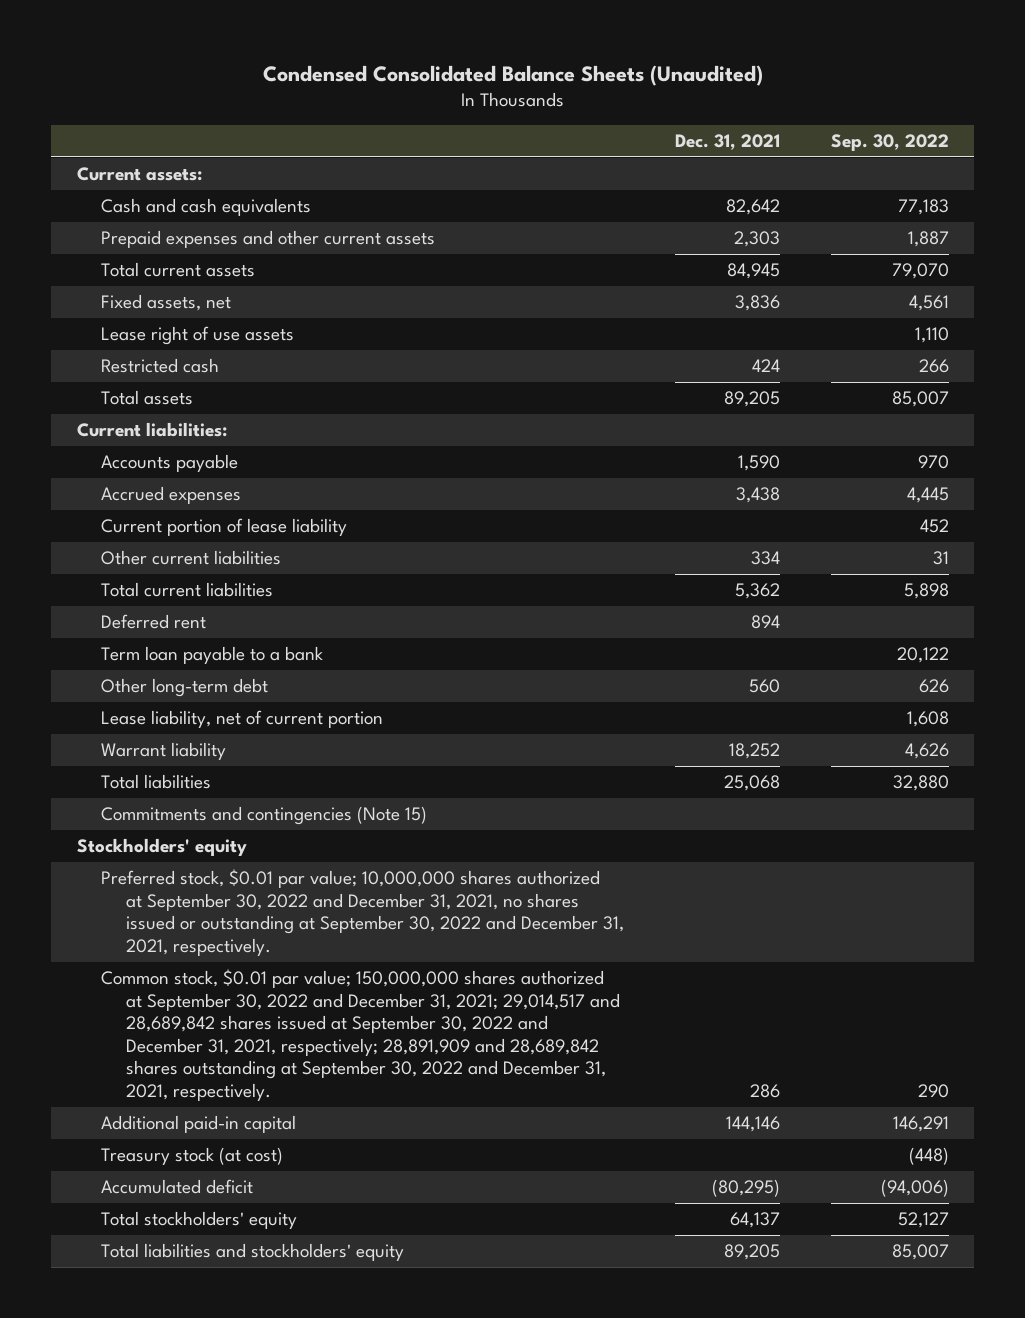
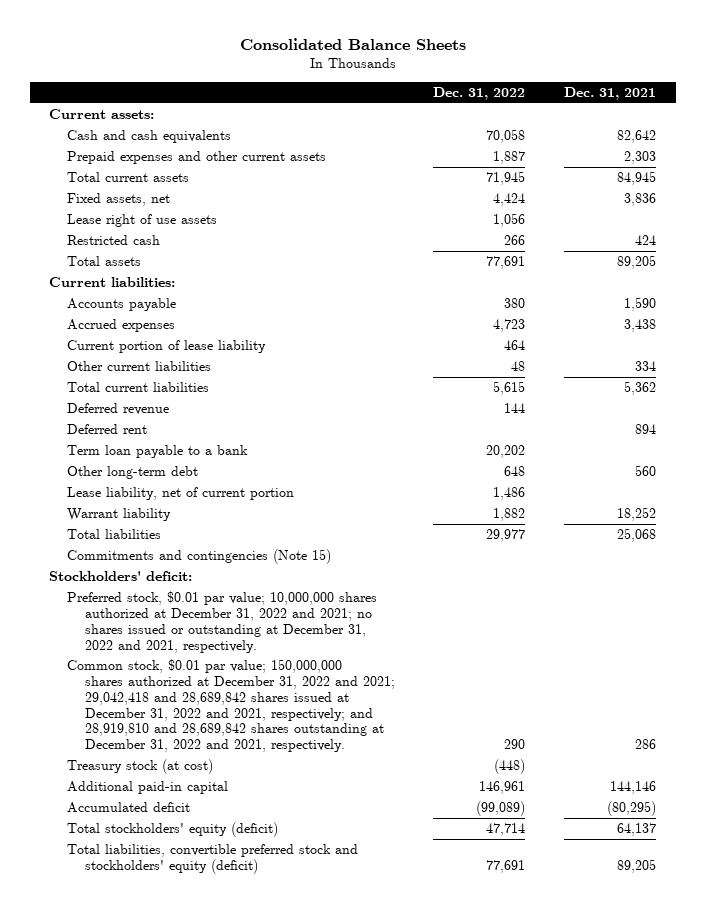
[262,64,763,86] Condensed Consolidated Balance Sheets (Unaudited) -> [239,38,466,51] Consolidated Balance Sheets
[830,134,949,152] Sep. 30, 2022 -> none
none -> [433,86,526,100] Dec. 31, 2022
none -> [66,403,169,416] Deferred revenue
[76,838,247,857] Stockholders' equity -> [48,571,192,582] Stockholders' deficit:
[101,869,625,956] Preferred stock, $0.01 par value; 10,000,000 shares authorized at September 30, 2022 and December 31, 2021, no shares issued or outstanding at September 30, 2022 and December 31, 2021, respectively. -> [66,591,377,653] Preferred stock, $0.01 par value; 10,000,000 shares authorized at December 31, 2022 and 2021; no shares issued or outstanding at December 31, 2022 and 2021, respectively.
[101,969,621,1102] Common stock, $0.01 par value; 150,000,000 shares authorized at September 30, 2022 and December 31, 2021; 29,014,517 and 28,689,842 shares issued at September 30, 2022 and December 31, 2021, respectively; 28,891,909 and 28,689,842 shares outstanding at September 30, 2022 and December 31, 2021, respectively. -> [66,659,395,753] Common stock, $0.01 par value; 150,000,000 shares authorized at December 31, 2022 and 2021; 29,042,418 and 28,689,842 shares issued at December 31, 2022 and 2021, respectively; and 28,919,810 and 28,689,842 shares outstanding at December 31, 2022 and 2021, respectively.
[101,1115,297,1134] Additional paid-in capital -> [66,781,228,795] Additional paid-in capital
[101,1211,298,1230] Total stockholders' equity -> [66,822,278,838] Total stockholders' equity (deficit)
[101,1243,405,1262] Total liabilities and stockholders' equity -> [66,844,358,874] Total liabilities, convertible preferred stock and stockholders' equity (deficit)

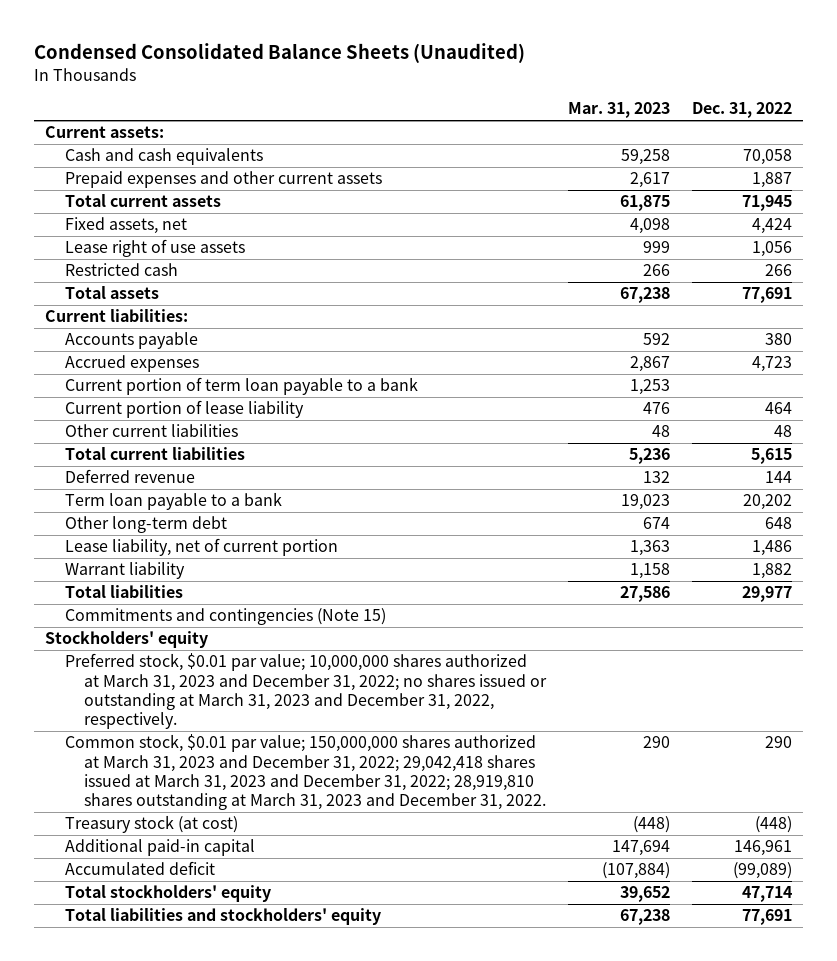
[239,38,466,51] Consolidated Balance Sheets -> [34,43,526,64] Condensed Consolidated Balance Sheets (Unaudited)
[564,86,657,100] Dec. 31, 2021 -> none
none -> [567,102,670,119] Mar. 31, 2023
none -> [64,377,418,396] Current portion of term loan payable to a bank
[66,424,147,435] Deferred rent -> none
[48,571,192,582] Stockholders' deficit: -> [45,631,209,649] Stockholders' equity
[66,591,377,653] Preferred stock, $0.01 par value; 10,000,000 shares authorized at December 31, 2022 and 2021; no shares issued or outstanding at December 31, 2022 and 2021, respectively. -> [64,653,547,729] Preferred stock, $0.01 par value; 10,000,000 shares authorized at March 31, 2023 and December 31, 2022; no shares issued or outstanding at March 31, 2023 and December 31, 2022, respectively.
[66,659,395,753] Common stock, $0.01 par value; 150,000,000 shares authorized at December 31, 2022 and 2021; 29,042,418 and 28,689,842 shares issued at December 31, 2022 and 2021, respectively; and 28,919,810 and 28,689,842 shares outstanding at December 31, 2022 and 2021, respectively. -> [64,734,546,810] Common stock, $0.01 par value; 150,000,000 shares authorized at March 31, 2023 and December 31, 2022; 29,042,418 shares issued at March 31, 2023 and December 31, 2022; 28,919,810 shares outstanding at March 31, 2023 and December 31, 2022.
[66,822,278,838] Total stockholders' equity (deficit) -> [64,885,271,903] Total stockholders' equity
[66,844,358,874] Total liabilities, convertible preferred stock and stockholders' equity (deficit) -> [64,908,381,926] Total liabilities and stockholders' equity

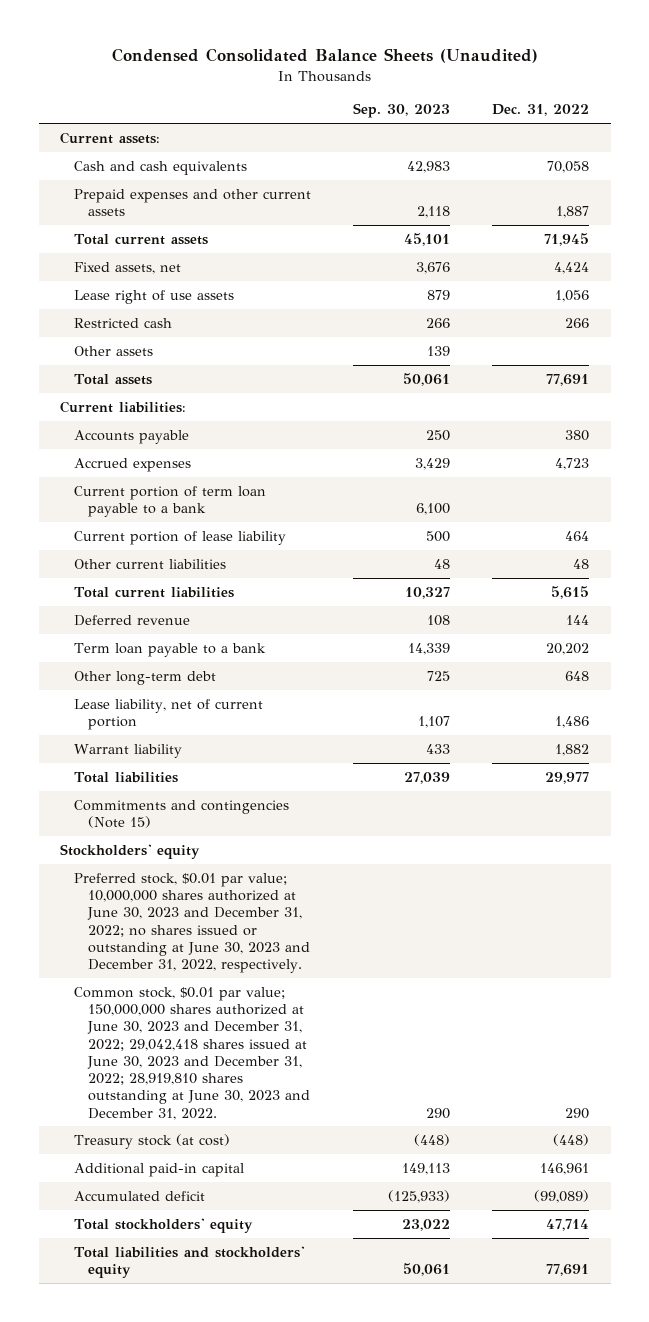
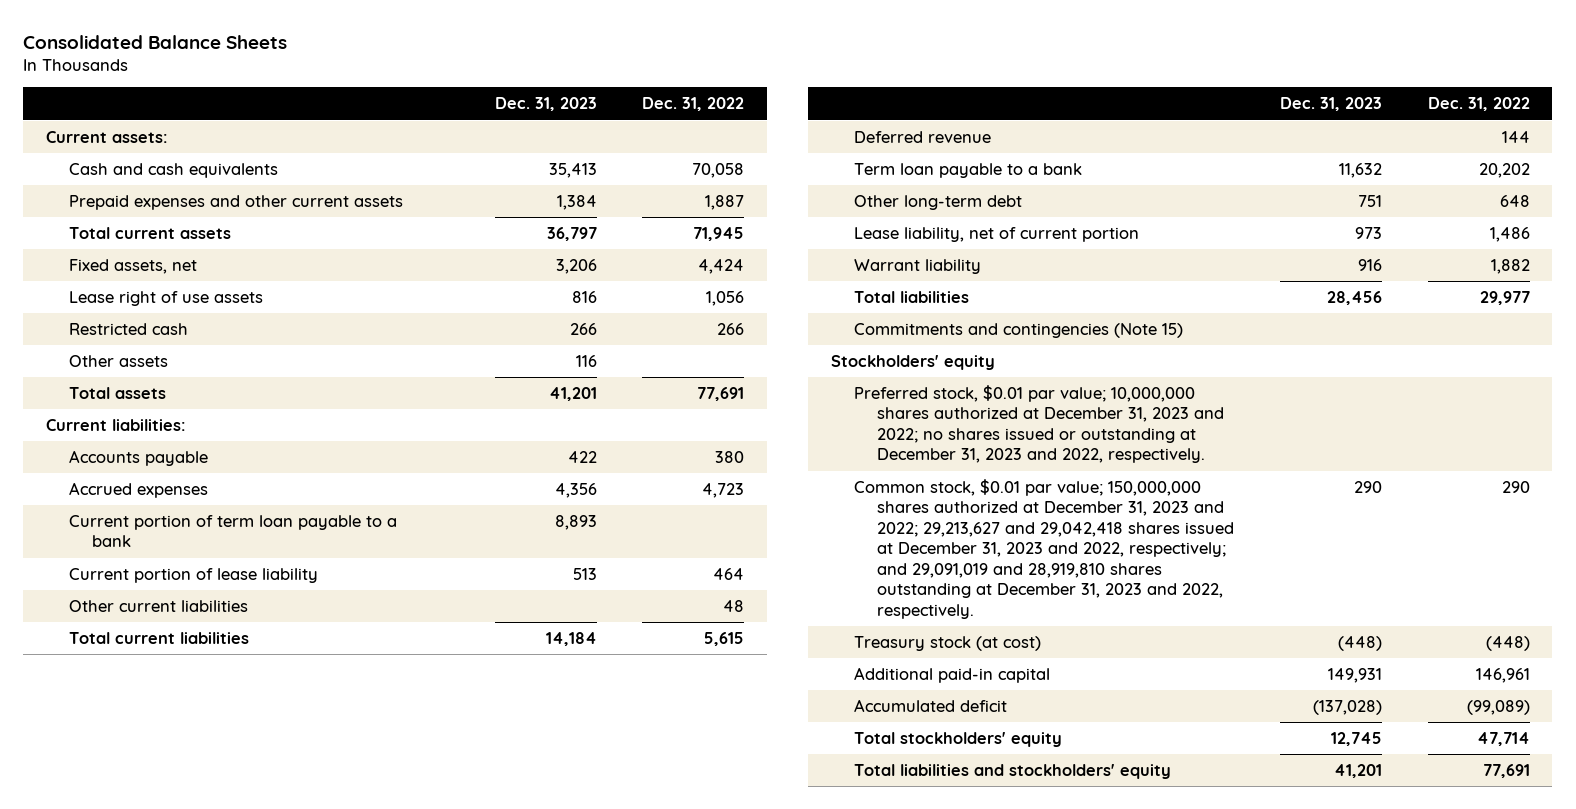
[111,48,538,64] Condensed Consolidated Balance Sheets (Unaudited) -> [23,34,288,49] Consolidated Balance Sheets
[353,103,451,119] Sep. 30, 2023 -> none
none -> [494,97,597,112] Dec. 31, 2023
[73,872,310,974] Preferred stock, $0.01 par value; 10,000,000 shares authorized at June 30, 2023 and December 31, 2022; no shares issued or outstanding at June 30, 2023 and December 31, 2022, respectively. -> [854,384,1225,464] Preferred stock, $0.01 par value; 10,000,000 shares authorized at December 31, 2023 and 2022; no shares issued or outstanding at December 31, 2023 and 2022, respectively.
[73,986,310,1120] Common stock, $0.01 par value; 150,000,000 shares authorized at June 30, 2023 and December 31, 2022; 29,042,418 shares issued at June 30, 2023 and December 31, 2022; 28,919,810 shares outstanding at June 30, 2023 and December 31, 2022. -> [854,478,1235,620] Common stock, $0.01 par value; 150,000,000 shares authorized at December 31, 2023 and 2022; 29,213,627 and 29,042,418 shares issued at December 31, 2023 and 2022, respectively; and 29,091,019 and 28,919,810 shares outstanding at December 31, 2023 and 2022, respectively.

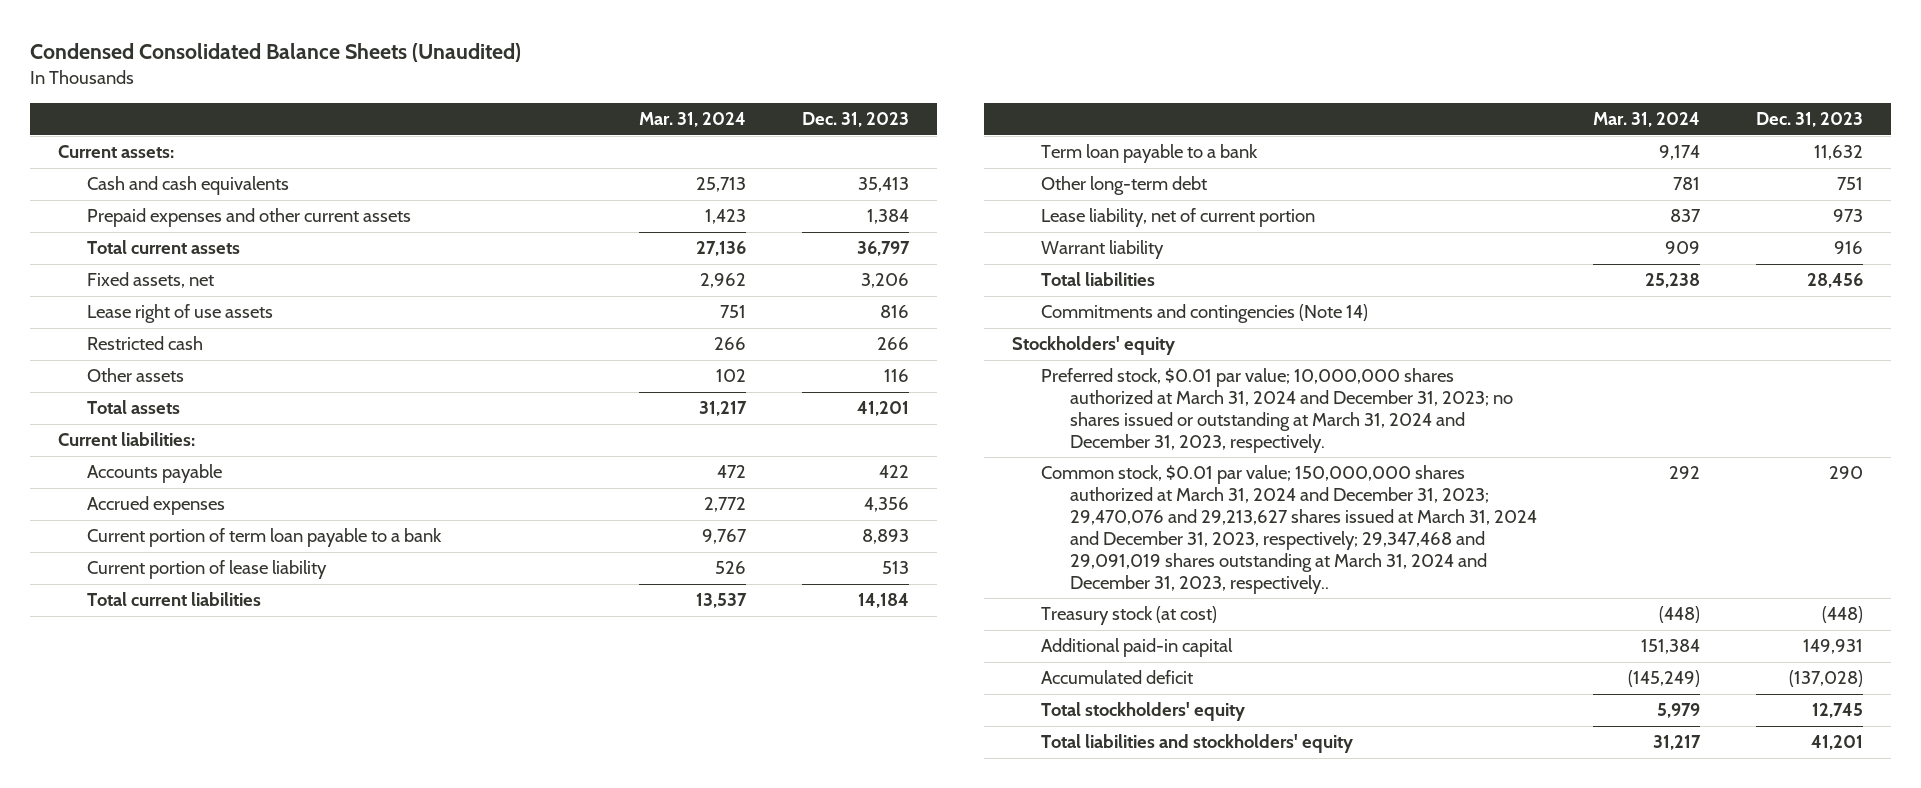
[23,34,288,49] Consolidated Balance Sheets -> [29,42,521,62] Condensed Consolidated Balance Sheets (Unaudited)
[642,97,745,112] Dec. 31, 2022 -> none
none -> [639,112,747,128] Mar. 31, 2024
[69,599,249,612] Other current liabilities -> none
[854,130,992,143] Deferred revenue -> none
[854,322,1184,338] Commitments and contingencies (Note 15) -> [1041,304,1369,324] Commitments and contingencies (Note 14)
[854,384,1225,464] Preferred stock, $0.01 par value; 10,000,000 shares authorized at December 31, 2023 and 2022; no shares issued or outstanding at December 31, 2023 and 2022, respectively. -> [1041,368,1514,454] Preferred stock, $0.01 par value; 10,000,000 shares authorized at March 31, 2024 and December 31, 2023; no shares issued or outstanding at March 31, 2024 and December 31, 2023, respectively.
[854,478,1235,620] Common stock, $0.01 par value; 150,000,000 shares authorized at December 31, 2023 and 2022; 29,213,627 and 29,042,418 shares issued at December 31, 2023 and 2022, respectively; and 29,091,019 and 28,919,810 shares outstanding at December 31, 2023 and 2022, respectively. -> [1041,465,1538,594] Common stock, $0.01 par value; 150,000,000 shares authorized at March 31, 2024 and December 31, 2023; 29,470,076 and 29,213,627 shares issued at March 31, 2024 and December 31, 2023, respectively; 29,347,468 and 29,091,019 shares outstanding at March 31, 2024 and December 31, 2023, respectively..

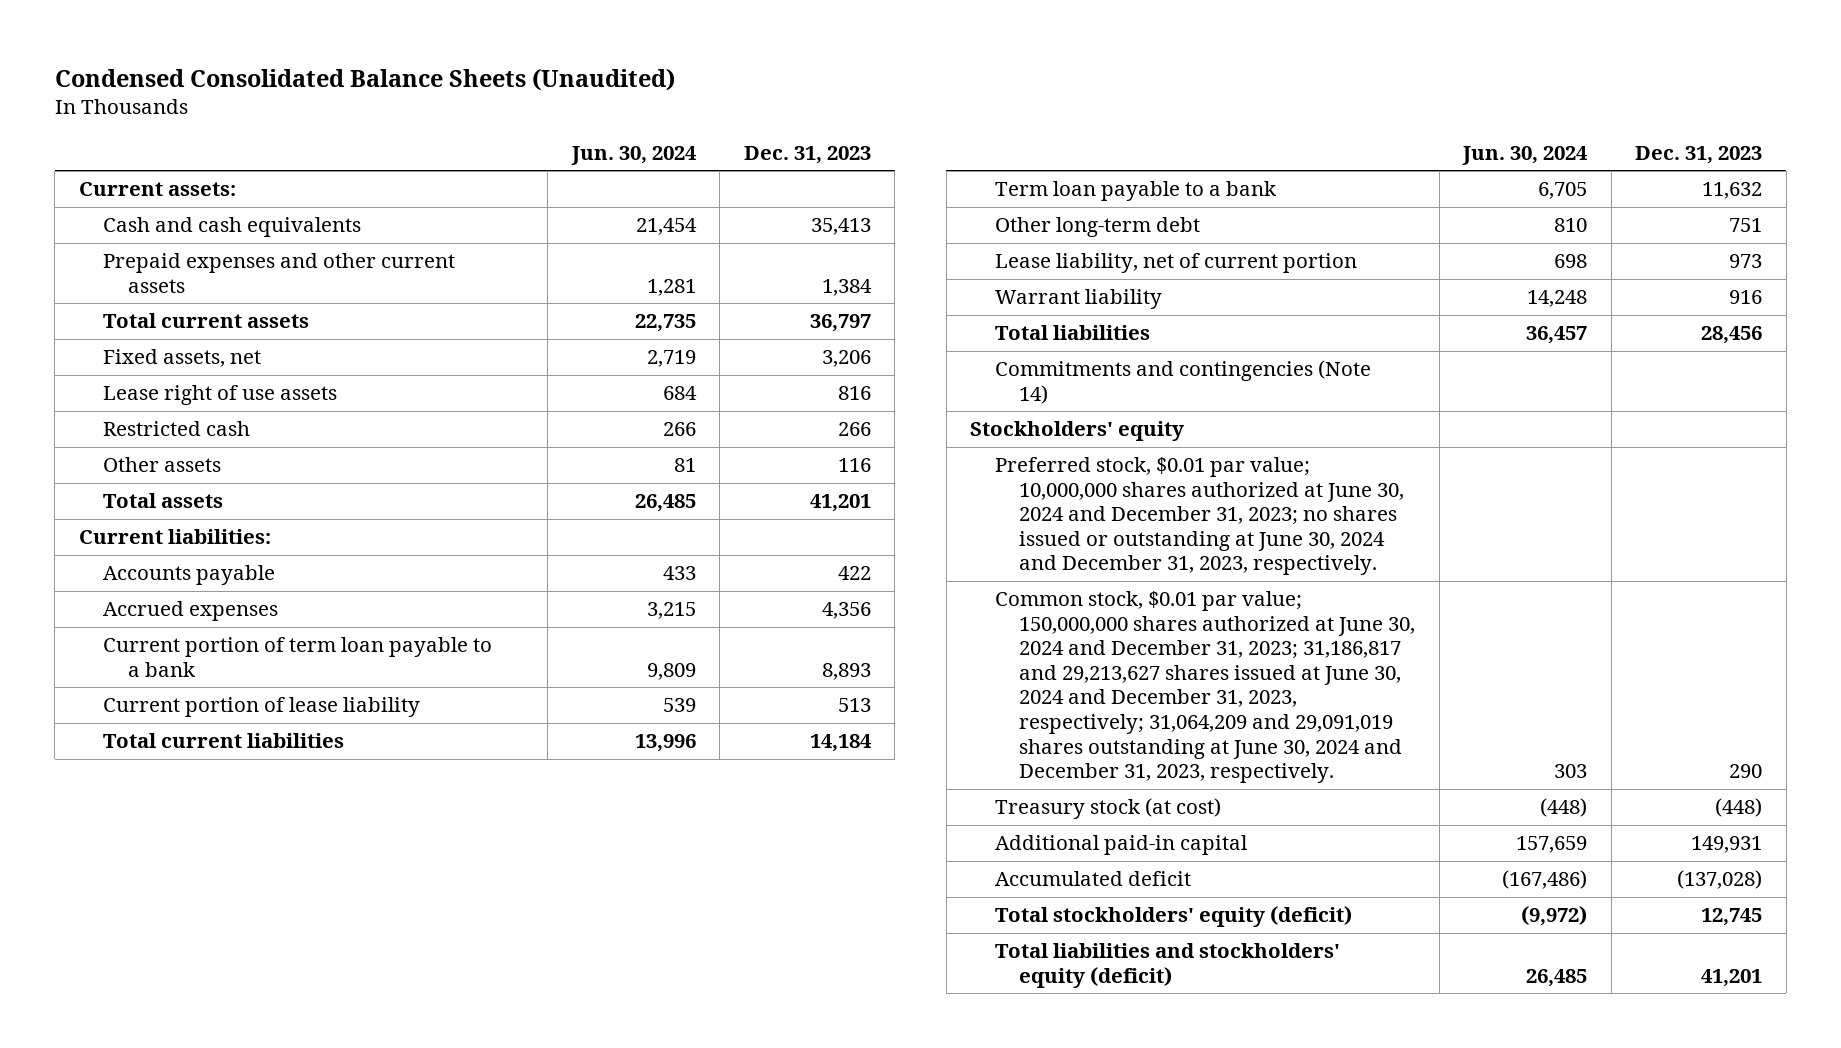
[639,112,747,128] Mar. 31, 2024 -> none
none -> [570,145,697,165] Jun. 30, 2024
[1041,368,1514,454] Preferred stock, $0.01 par value; 10,000,000 shares authorized at March 31, 2024 and December 31, 2023; no shares issued or outstanding at March 31, 2024 and December 31, 2023, respectively. -> [994,457,1405,576] Preferred stock, $0.01 par value; 10,000,000 shares authorized at June 30, 2024 and December 31, 2023; no shares issued or outstanding at June 30, 2024 and December 31, 2023, respectively.
[1041,465,1538,594] Common stock, $0.01 par value; 150,000,000 shares authorized at March 31, 2024 and December 31, 2023; 29,470,076 and 29,213,627 shares issued at March 31, 2024 and December 31, 2023, respectively; 29,347,468 and 29,091,019 shares outstanding at March 31, 2024 and December 31, 2023, respectively.. -> [994,591,1416,784] Common stock, $0.01 par value; 150,000,000 shares authorized at June 30, 2024 and December 31, 2023; 31,186,817 and 29,213,627 shares issued at June 30, 2024 and December 31, 2023, respectively; 31,064,209 and 29,091,019 shares outstanding at June 30, 2024 and December 31, 2023, respectively.
[1041,702,1246,722] Total stockholders' equity -> [994,906,1352,928] Total stockholders' equity (deficit)
[1041,734,1354,754] Total liabilities and stockholders' equity -> [994,943,1340,988] Total liabilities and stockholders' equity (deficit)

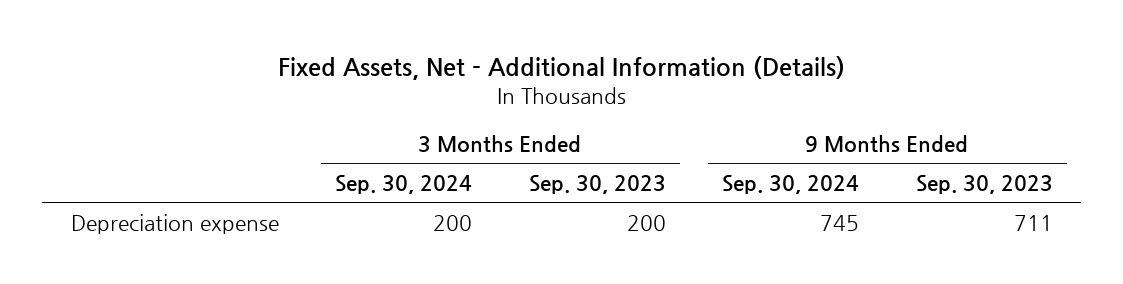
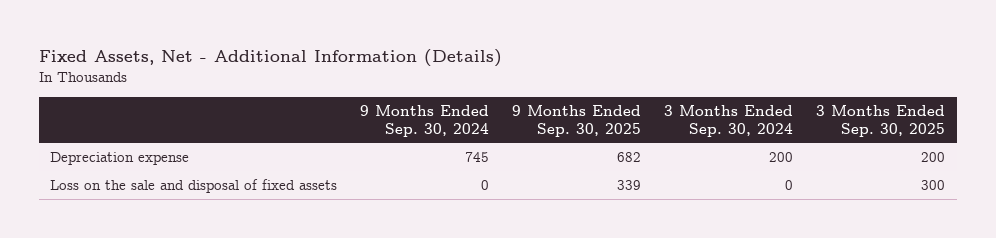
[528,175,666,195] Sep. 30, 2023 -> none
[915,175,1053,195] Sep. 30, 2023 -> none
none -> [512,104,642,137] 9 Months Ended Sep. 30, 2025
none -> [816,104,946,137] 3 Months Ended Sep. 30, 2025
none -> [50,179,338,194] Loss on the sale and disposal of fixed assets

